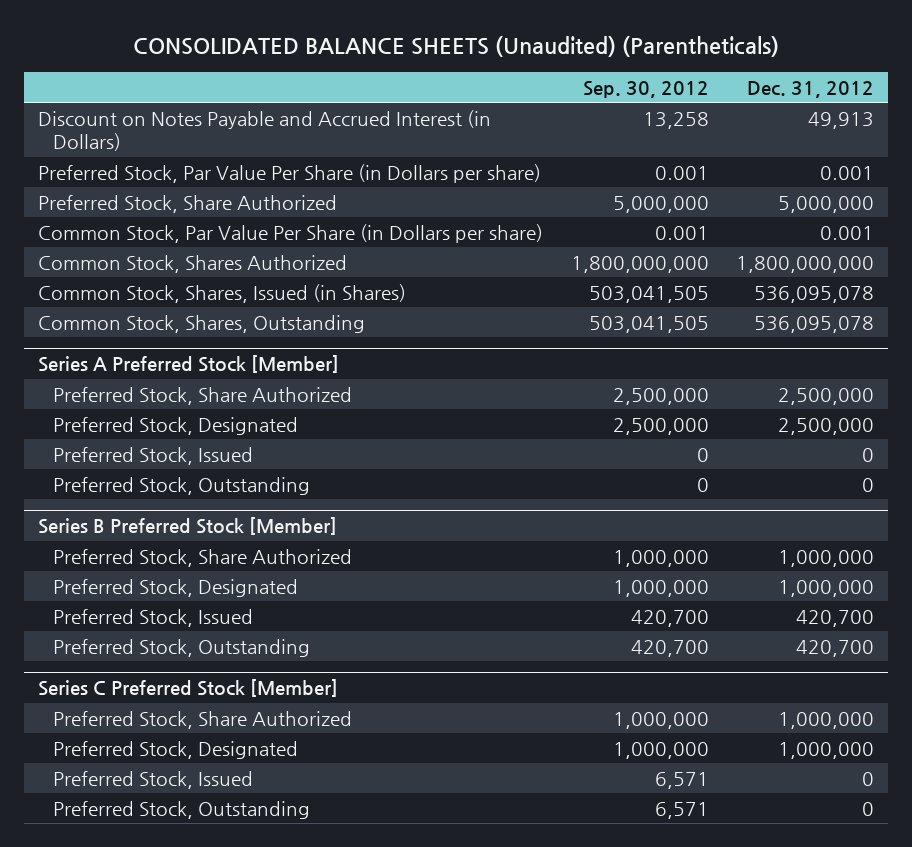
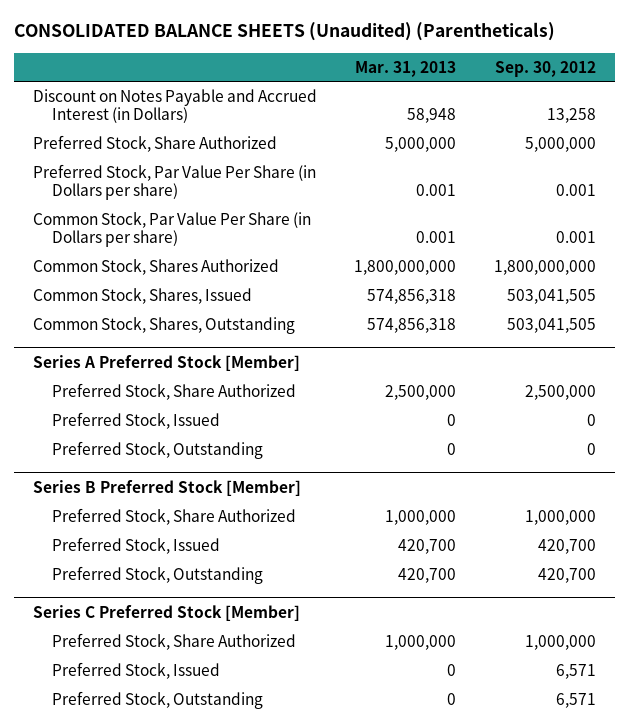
[747,80,875,98] Dec. 31, 2012 -> none
none -> [355,60,457,77] Mar. 31, 2013
[37,163,541,183] Preferred Stock, Par Value Per Share (in Dollars per share) -> [32,163,316,200] Preferred Stock, Par Value Per Share (in Dollars per share)
[37,283,406,303] Common Stock, Shares, Issued (in Shares) -> [32,287,252,304] Common Stock, Shares, Issued
[52,416,298,435] Preferred Stock, Designated -> none
[52,578,298,597] Preferred Stock, Designated -> none
[52,740,298,759] Preferred Stock, Designated -> none

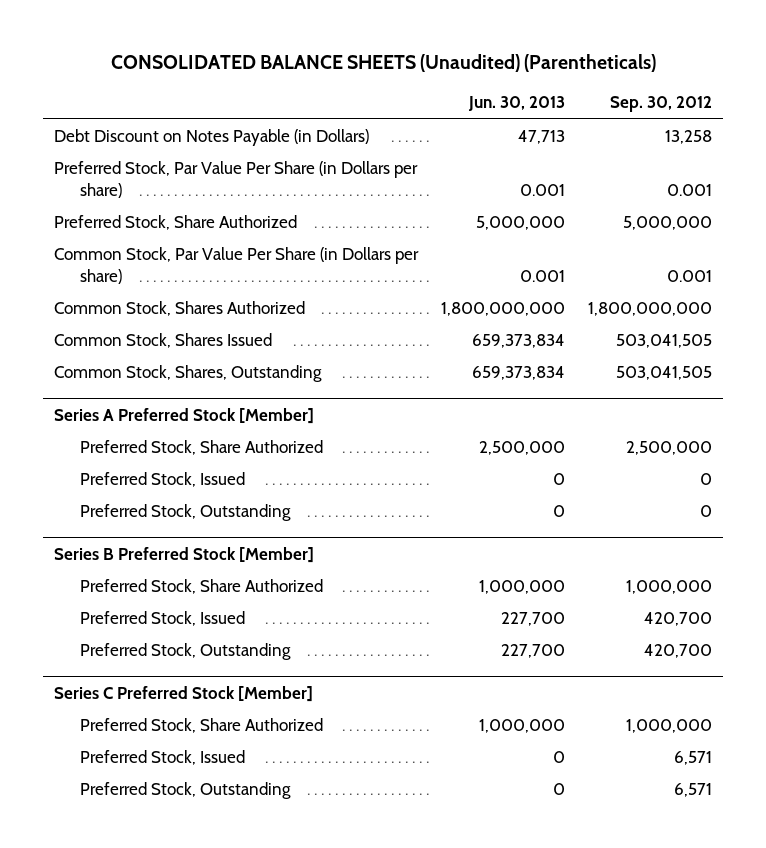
[355,60,457,77] Mar. 31, 2013 -> none
none -> [467,96,565,112] Jun. 30, 2013
[32,88,317,123] Discount on Notes Payable and Accrued Interest (in Dollars) -> [54,129,370,147] Debt Discount on Notes Payable (in Dollars)
[32,134,277,152] Preferred Stock, Share Authorized -> [54,215,298,231] Preferred Stock, Share Authorized
[32,287,252,304] Common Stock, Shares, Issued -> [54,333,273,349] Common Stock, Shares Issued

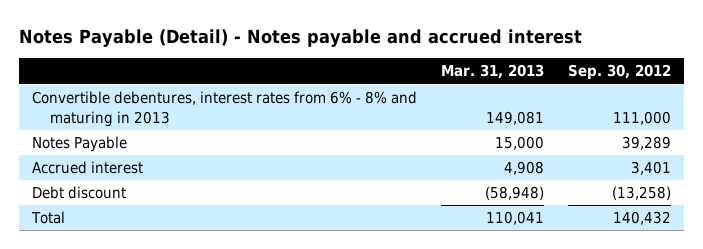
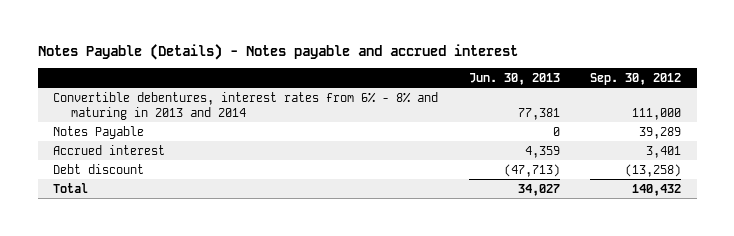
[19,28,583,47] Notes Payable (Detail) - Notes payable and accrued interest -> [37,44,518,61] Notes Payable (Details) - Notes payable and accrued interest
[440,64,544,80] Mar. 31, 2013 -> none
none -> [468,72,560,85] Jun. 30, 2013
[31,91,417,128] Convertible debentures, interest rates from 6% - 8% and maturing in 2013 -> [52,91,438,121] Convertible debentures, interest rates from 6% - 8% and maturing in 2013 and 2014

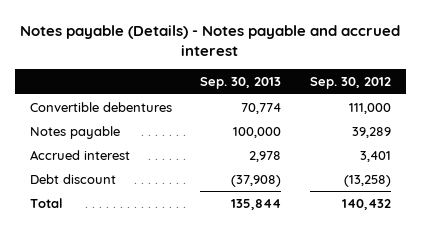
[37,44,518,61] Notes Payable (Details) - Notes payable and accrued interest -> [20,24,401,57] Notes payable (Details) - Notes payable and accrued interest
[468,72,560,85] Jun. 30, 2013 -> none
none -> [200,77,282,90] Sep. 30, 2013
[52,91,438,121] Convertible debentures, interest rates from 6% - 8% and maturing in 2013 and 2014 -> [29,101,172,112] Convertible debentures
[52,125,144,139] Notes Payable -> [29,125,120,139] Notes payable

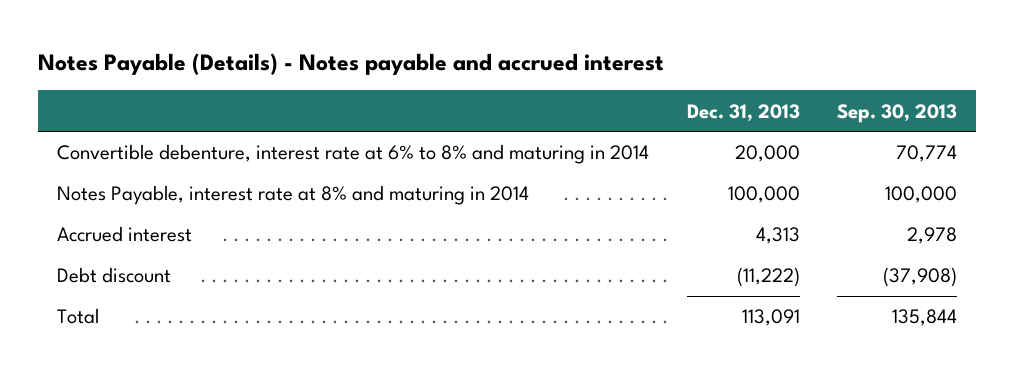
[20,24,401,57] Notes payable (Details) - Notes payable and accrued interest -> [37,52,664,75] Notes Payable (Details) - Notes payable and accrued interest
[310,77,392,90] Sep. 30, 2012 -> none
none -> [686,103,800,122] Dec. 31, 2013
[29,101,172,112] Convertible debentures -> [56,144,649,165] Convertible debenture, interest rate at 6% to 8% and maturing in 2014
[29,125,120,139] Notes payable -> [56,185,529,206] Notes Payable, interest rate at 8% and maturing in 2014

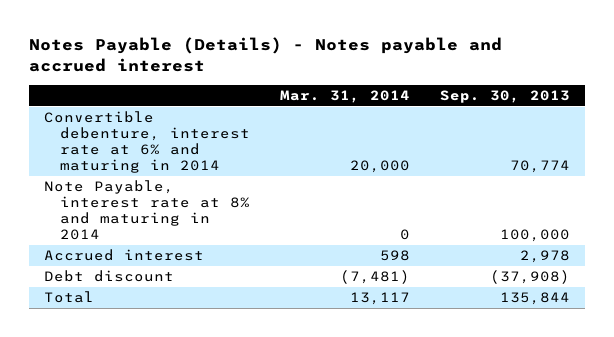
[686,103,800,122] Dec. 31, 2013 -> none
none -> [280,89,411,103] Mar. 31, 2014
[56,144,649,165] Convertible debenture, interest rate at 6% to 8% and maturing in 2014 -> [44,111,250,173] Convertible debenture, interest rate at 6% and maturing in 2014
[56,185,529,206] Notes Payable, interest rate at 8% and maturing in 2014 -> [44,180,250,240] Note Payable, interest rate at 8% and maturing in 2014

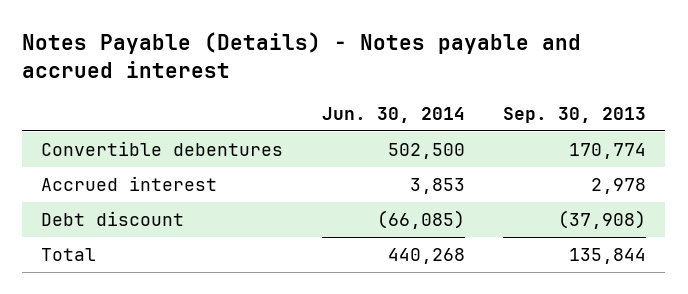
[280,89,411,103] Mar. 31, 2014 -> none
none -> [321,106,465,123] Jun. 30, 2014
[44,111,250,173] Convertible debenture, interest rate at 6% and maturing in 2014 -> none
[44,180,250,240] Note Payable, interest rate at 8% and maturing in 2014 -> none
none -> [41,141,284,157] Convertible debentures

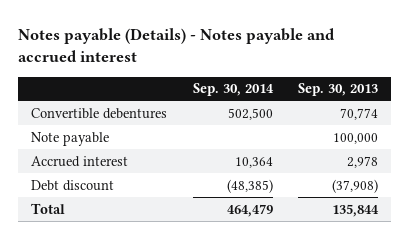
[22,31,582,78] Notes Payable (Details) - Notes payable and accrued interest -> [17,28,335,63] Notes payable (Details) - Notes payable and accrued interest
[321,106,465,123] Jun. 30, 2014 -> none
none -> [192,83,274,97] Sep. 30, 2014
[569,143,647,160] 170,774 -> [340,107,379,120] 70,774
none -> [30,131,109,146] Note payable

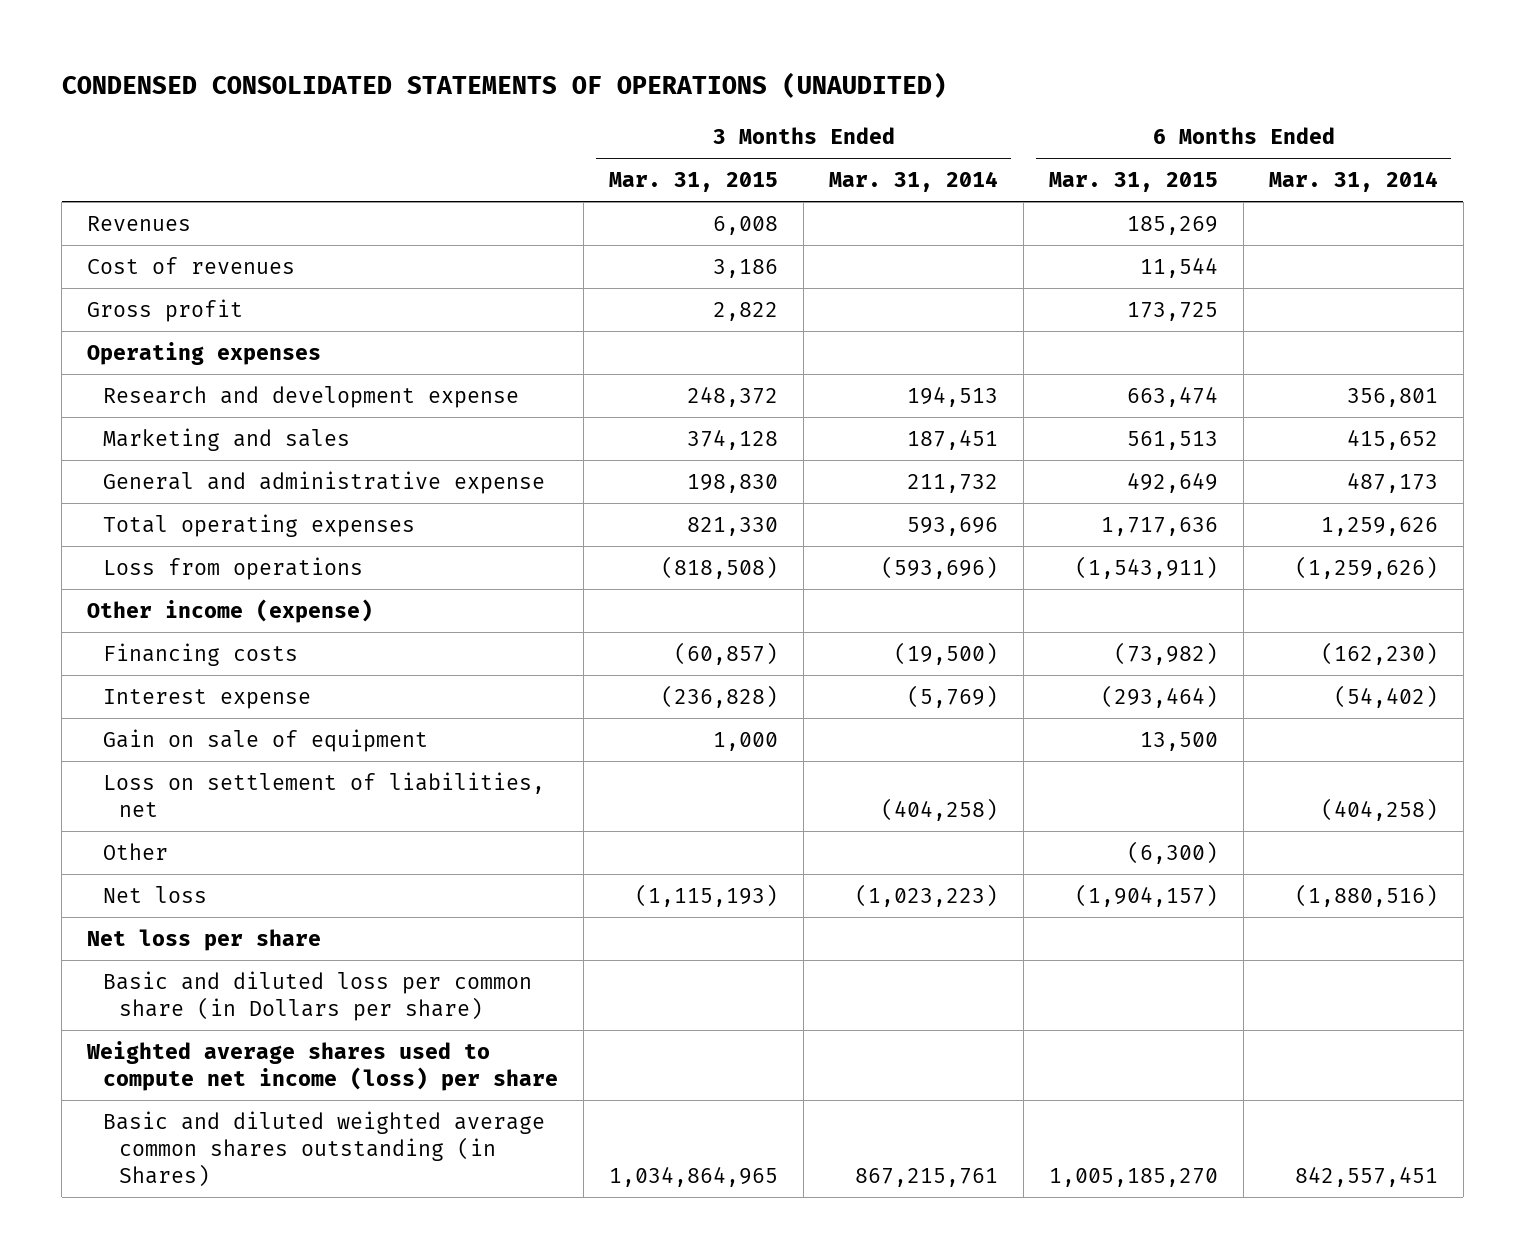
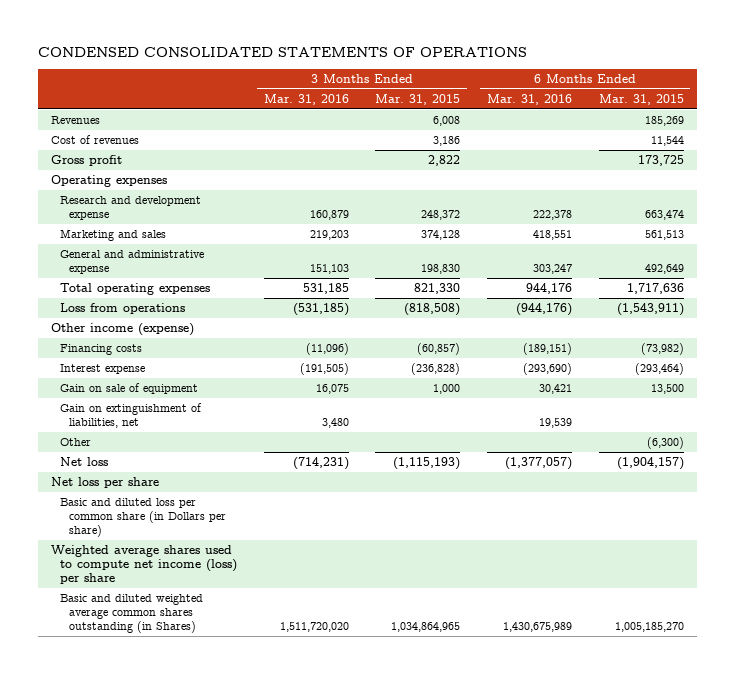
[61,72,947,99] CONDENSED CONSOLIDATED STATEMENTS OF OPERATIONS (UNAUDITED) -> [37,46,527,57] CONDENSED CONSOLIDATED STATEMENTS OF OPERATIONS
[829,171,999,193] Mar. 31, 2014 -> none
[1269,171,1439,193] Mar. 31, 2014 -> none
none -> [263,93,349,105] Mar. 31, 2016
none -> [486,93,572,105] Mar. 31, 2016
[103,771,546,817] Loss on settlement of liabilities, net -> [60,403,203,429] Gain on extinguishment of liabilities, net

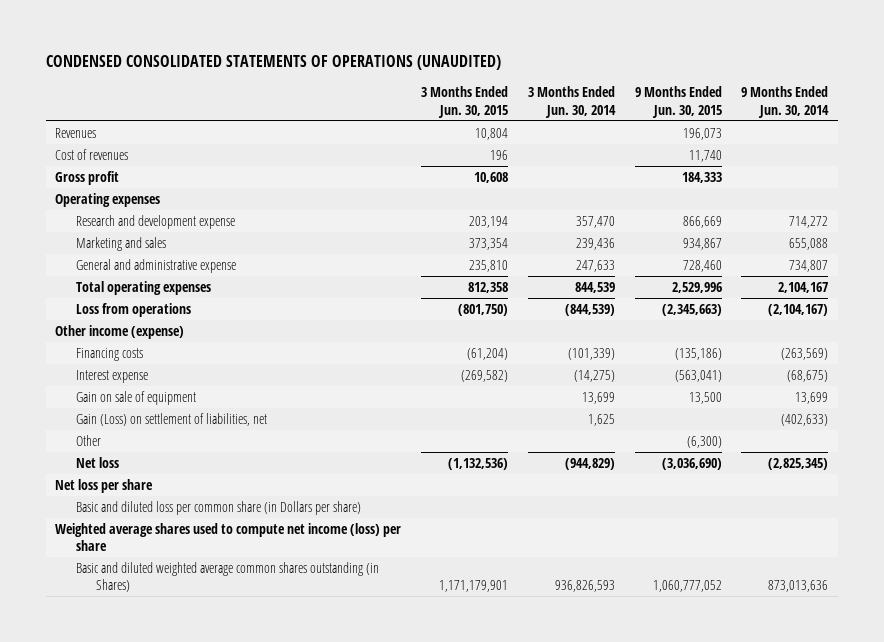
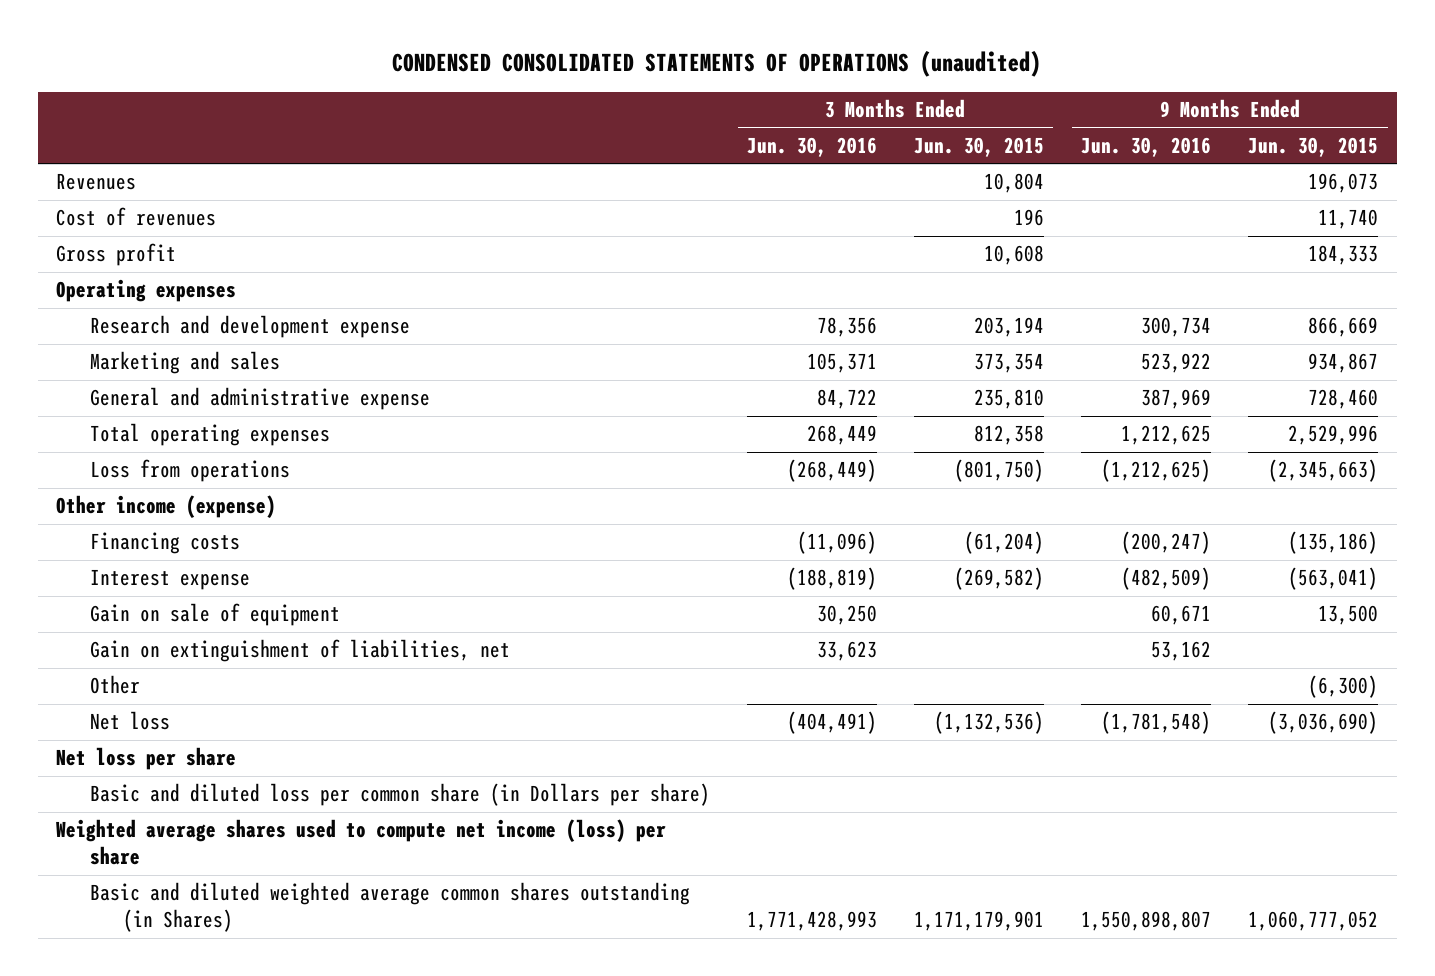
[45,55,501,71] CONDENSED CONSOLIDATED STATEMENTS OF OPERATIONS (UNAUDITED) -> [392,49,1042,77] CONDENSED CONSOLIDATED STATEMENTS OF OPERATIONS (unaudited)
[527,86,616,118] 3 Months Ended Jun. 30, 2014 -> none
[741,86,830,118] 9 Months Ended Jun. 30, 2014 -> none
none -> [746,137,877,158] Jun. 30, 2016
none -> [1081,137,1212,158] Jun. 30, 2016
[75,412,267,426] Gain (Loss) on settlement of liabilities, net -> [89,639,510,663] Gain on extinguishment of liabilities, net

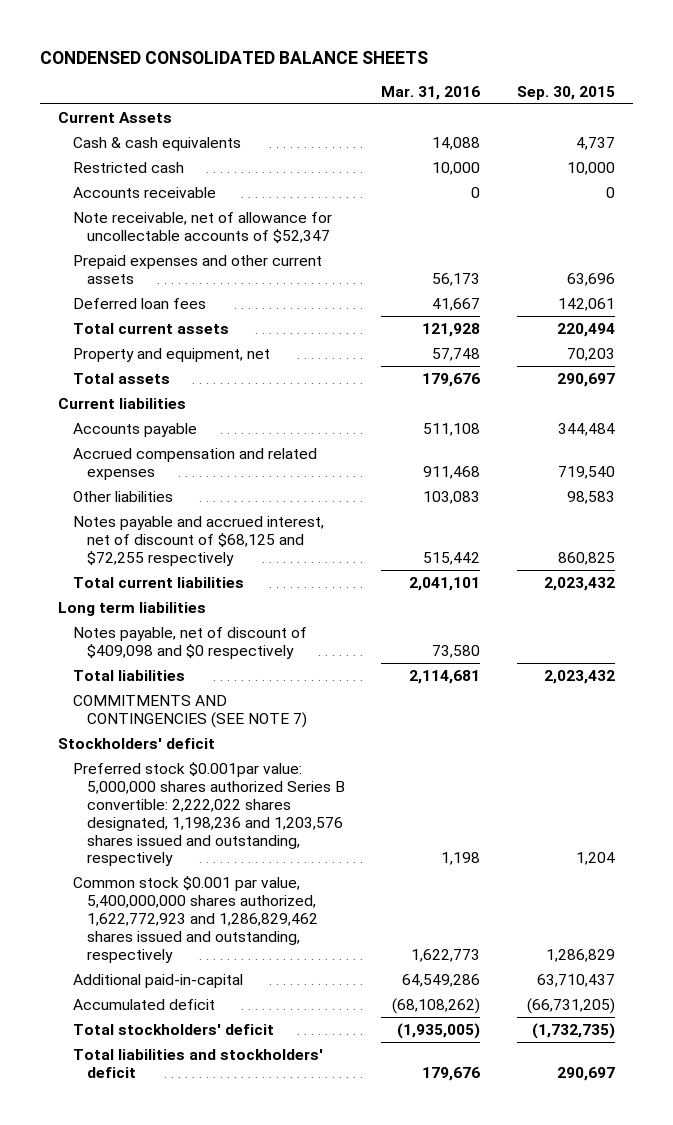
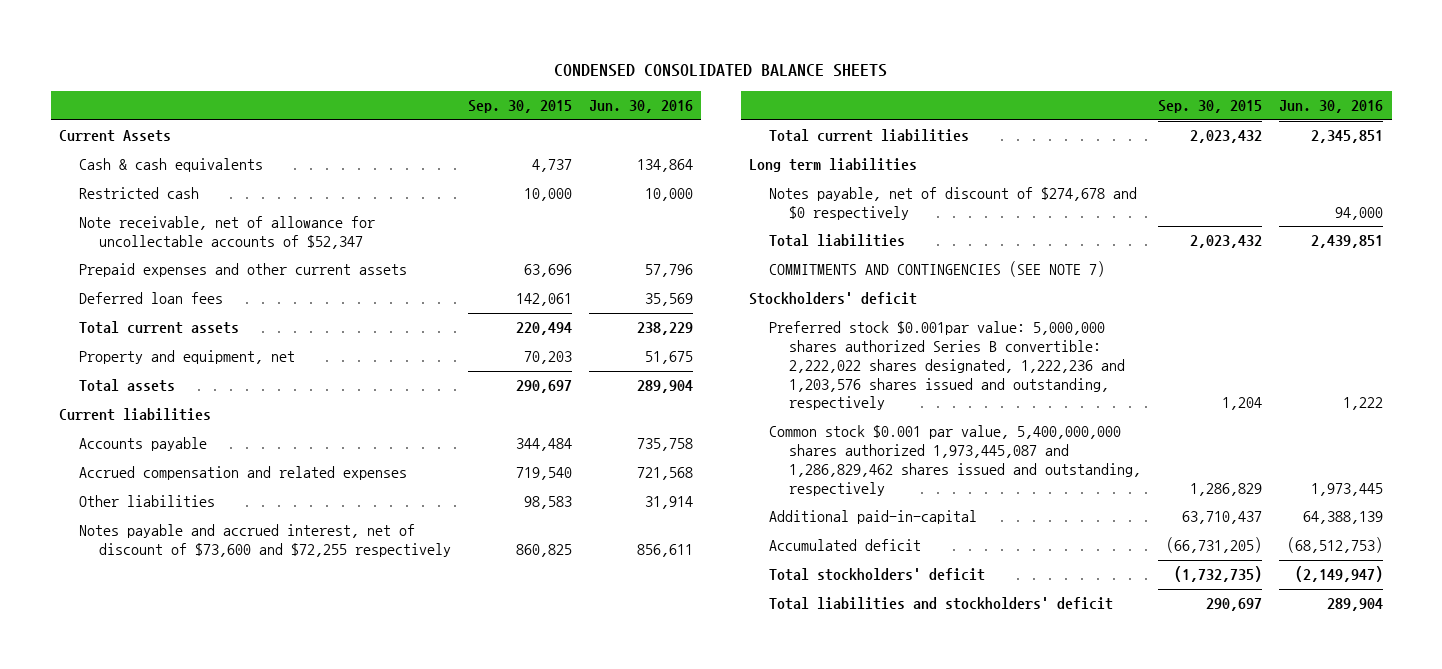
[381,85,481,100] Mar. 31, 2016 -> none
none -> [588,100,693,114] Jun. 30, 2016
[72,186,216,198] Accounts receivable -> none
[72,515,324,566] Notes payable and accrued interest, net of discount of $68,125 and $72,255 respectively -> [79,524,452,558] Notes payable and accrued interest, net of discount of $73,600 and $72,255 respectively
[72,626,307,659] Notes payable, net of discount of $409,098 and $0 respectively -> [769,187,1138,221] Notes payable, net of discount of $274,678 and $0 respectively
[72,761,345,867] Preferred stock $0.001par value: 5,000,000 shares authorized Series B convertible: 2,222,022 shares designated, 1,198,236 and 1,203,576 shares issued and outstanding, respectively -> [769,321,1126,411] Preferred stock $0.001par value: 5,000,000 shares authorized Series B convertible: 2,222,022 shares designated, 1,222,236 and 1,203,576 shares issued and outstanding, respectively
[72,875,318,963] Common stock $0.001 par value, 5,400,000,000 shares authorized, 1,622,772,923 and 1,286,829,462 shares issued and outstanding, respectively -> [769,425,1142,496] Common stock $0.001 par value, 5,400,000,000 shares authorized 1,973,445,087 and 1,286,829,462 shares issued and outstanding, respectively

